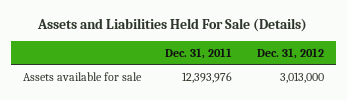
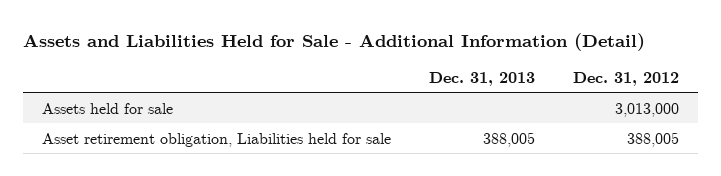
[37,18,308,33] Assets and Liabilities Held For Sale (Details) -> [22,32,645,51] Assets and Liabilities Held for Sale - Additional Information (Detail)
[165,47,233,59] Dec. 31, 2011 -> none
none -> [428,71,535,86] Dec. 31, 2013
[22,71,142,81] Assets available for sale -> [41,102,173,114] Assets held for sale
none -> [41,132,391,147] Asset retirement obligation, Liabilities held for sale

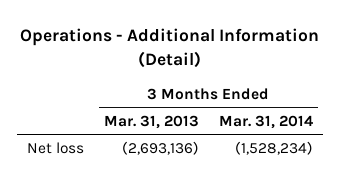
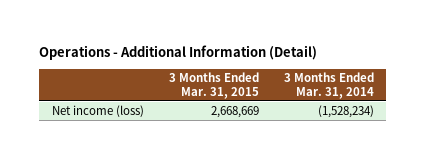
[103,114,199,129] Mar. 31, 2013 -> none
none -> [168,72,259,100] 3 Months Ended Mar. 31, 2015
[27,142,85,155] Net loss -> [51,105,144,118] Net income (loss)

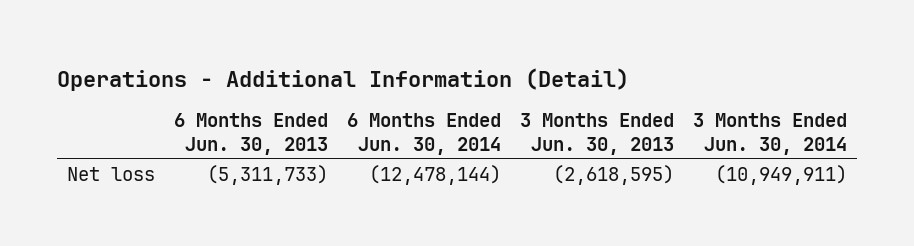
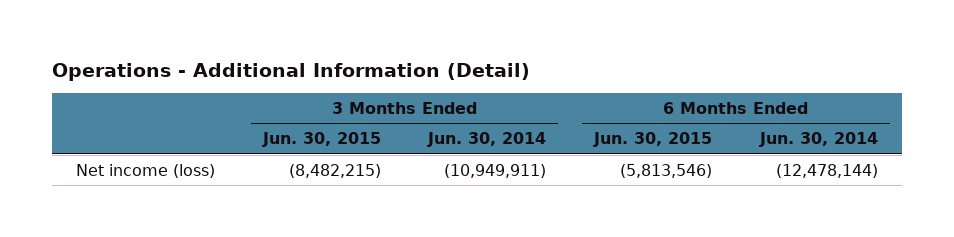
[173,113,328,156] 6 Months Ended Jun. 30, 2013 -> none
[519,113,674,156] 3 Months Ended Jun. 30, 2013 -> none
none -> [261,132,381,148] Jun. 30, 2015
none -> [593,132,713,148] Jun. 30, 2015
[66,167,155,182] Net loss -> [75,164,215,179] Net income (loss)

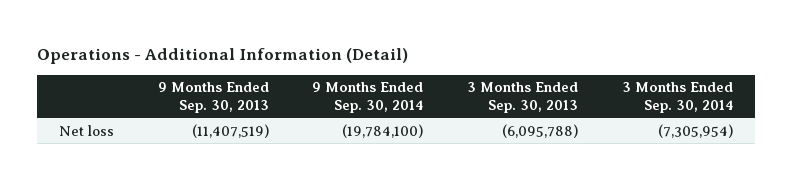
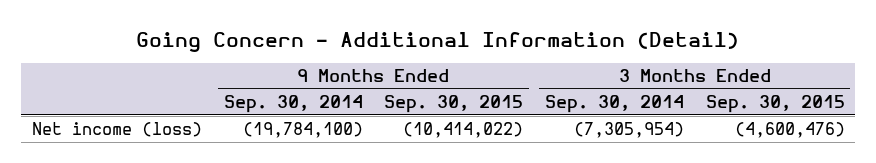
[37,47,409,64] Operations - Additional Information (Detail) -> [136,31,740,52] Going Concern - Additional Information (Detail)
[157,82,269,114] 9 Months Ended Sep. 30, 2013 -> none
[467,82,579,114] 3 Months Ended Sep. 30, 2013 -> none
none -> [384,95,524,114] Sep. 30, 2015
none -> [705,95,845,114] Sep. 30, 2015
[59,124,115,136] Net loss -> [31,122,202,138] Net income (loss)

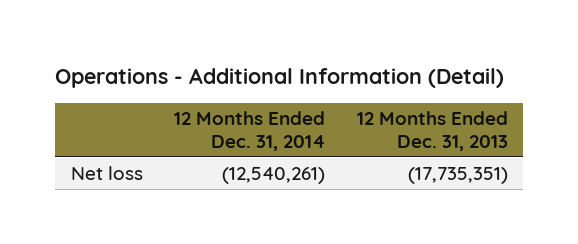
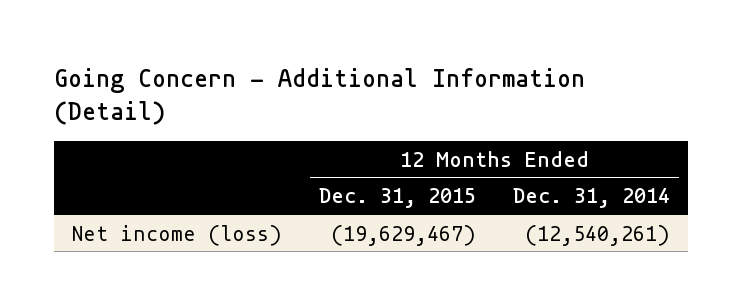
[55,68,505,89] Operations - Additional Information (Detail) -> [54,68,586,126] Going Concern - Additional Information (Detail)
[356,111,508,152] 12 Months Ended Dec. 31, 2013 -> none
none -> [319,188,477,209] Dec. 31, 2015
[70,166,143,181] Net loss -> [72,224,283,246] Net income (loss)

